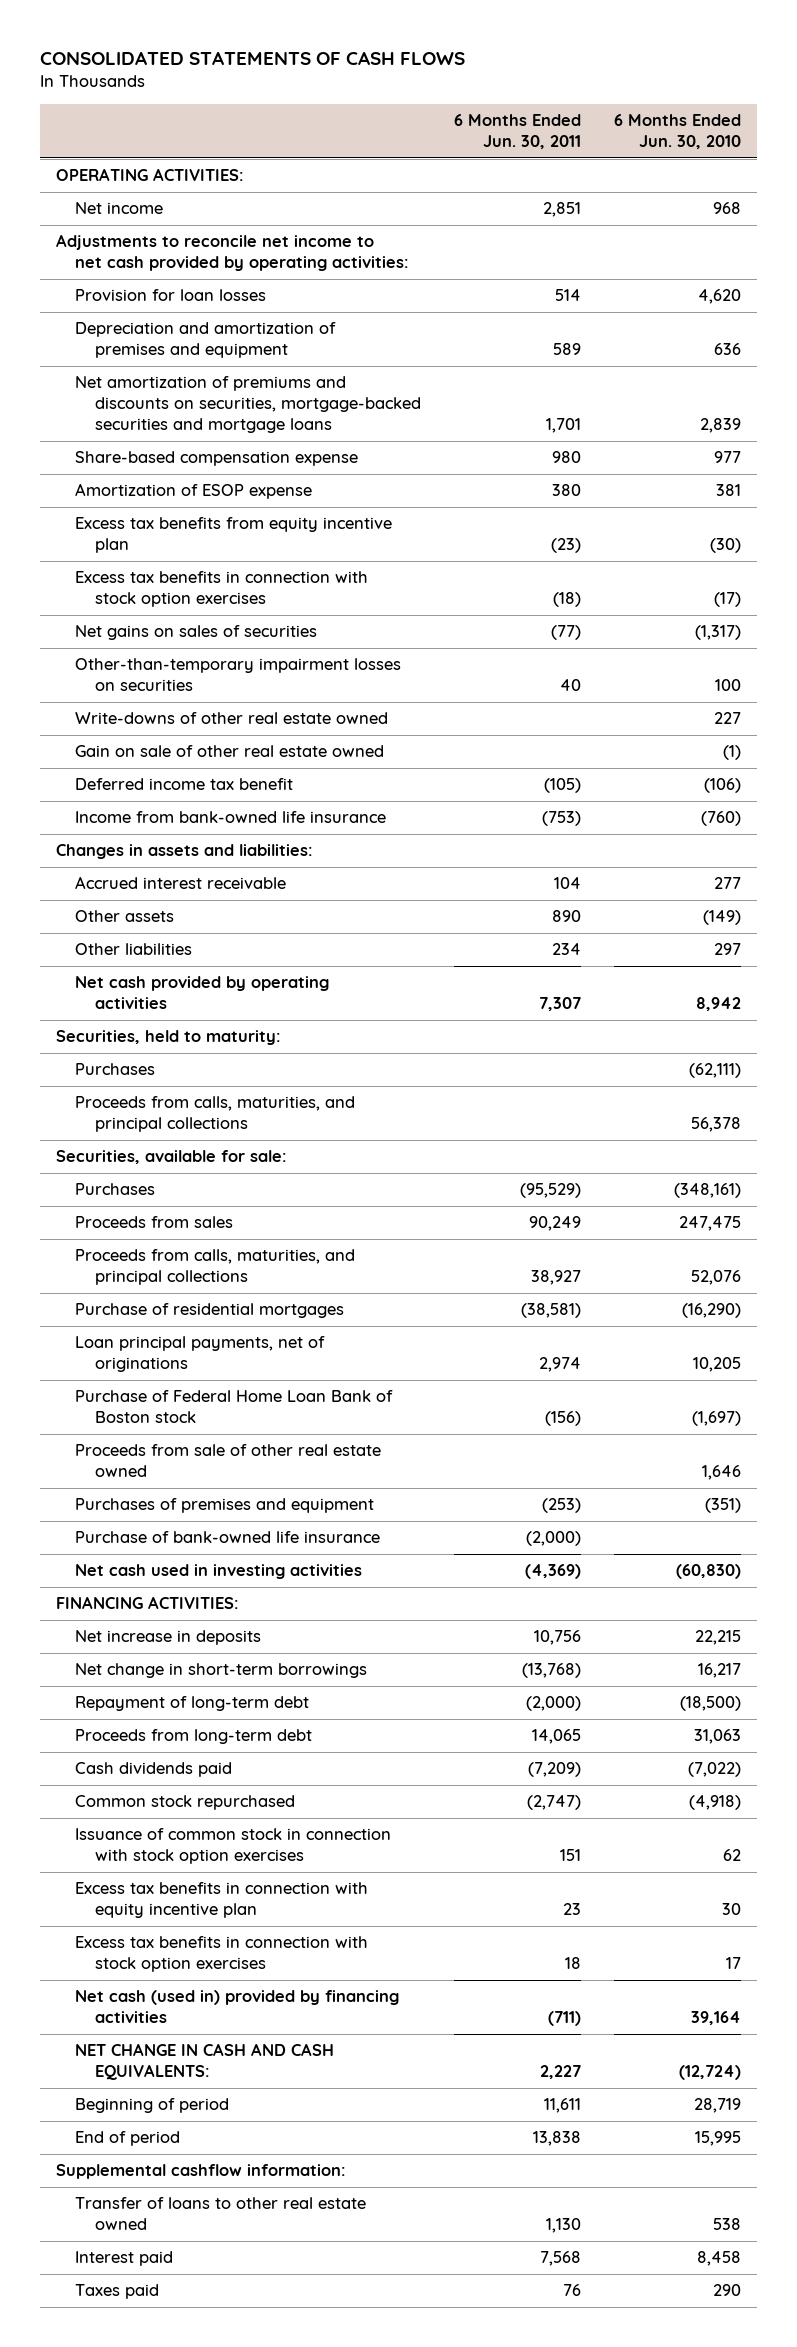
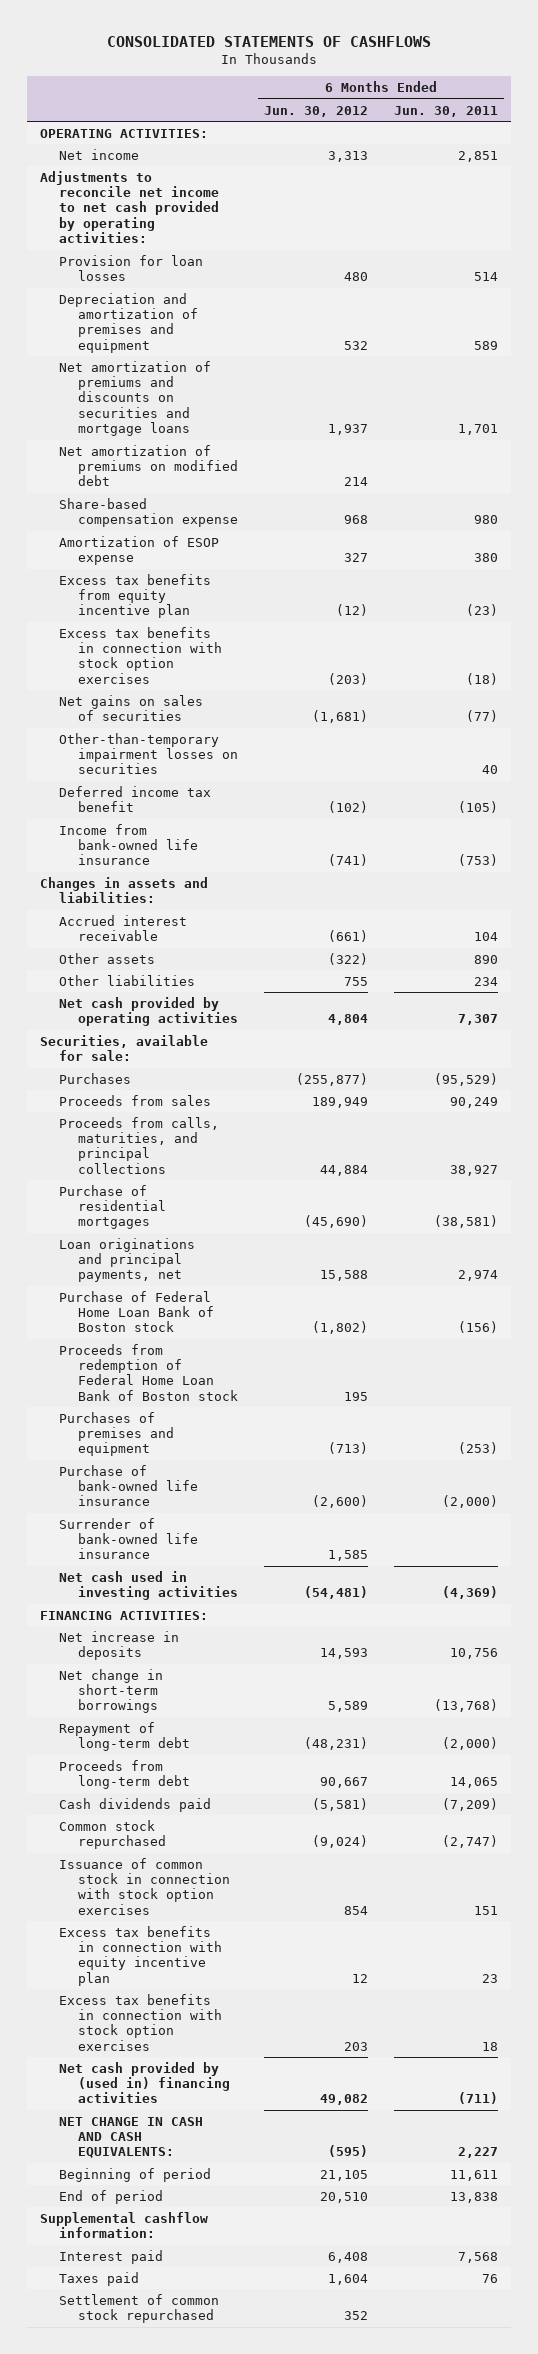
[39,51,465,66] CONSOLIDATED STATEMENTS OF CASH FLOWS -> [106,35,431,47] CONSOLIDATED STATEMENTS OF CASHFLOWS
[613,114,741,150] 6 Months Ended Jun. 30, 2010 -> none
none -> [264,105,369,117] Jun. 30, 2012
[75,376,421,434] Net amortization of premiums and discounts on securities, mortgage-backed securities and mortgage loans -> [59,360,212,436] Net amortization of premiums and discounts on securities and mortgage loans
none -> [59,444,239,487] Net amortization of premiums on modified debt
[75,712,389,725] Write-downs of other real estate owned -> none
[75,745,385,758] Gain on sale of other real estate owned -> none
[56,1030,282,1046] Securities, held to maturity: -> none
[75,1063,156,1076] Purchases -> none
[75,1096,356,1133] Proceeds from calls, maturities, and principal collections -> none
[75,1336,326,1373] Loan principal payments, net of originations -> [59,1237,196,1283] Loan originations and principal payments, net
[75,1444,382,1478] Proceeds from sale of other real estate owned -> none
none -> [59,1343,239,1401] Proceeds from redemption of Federal Home Loan Bank of Boston stock
none -> [59,1517,199,1560] Surrender of bank-owned life insurance
[75,1990,400,2024] Net cash (used in) provided by financing activities -> [59,2061,231,2104] Net cash provided by (used in) financing activities
[75,2197,367,2231] Transfer of loans to other real estate owned -> none
none -> [59,2293,220,2324] Settlement of common stock repurchased

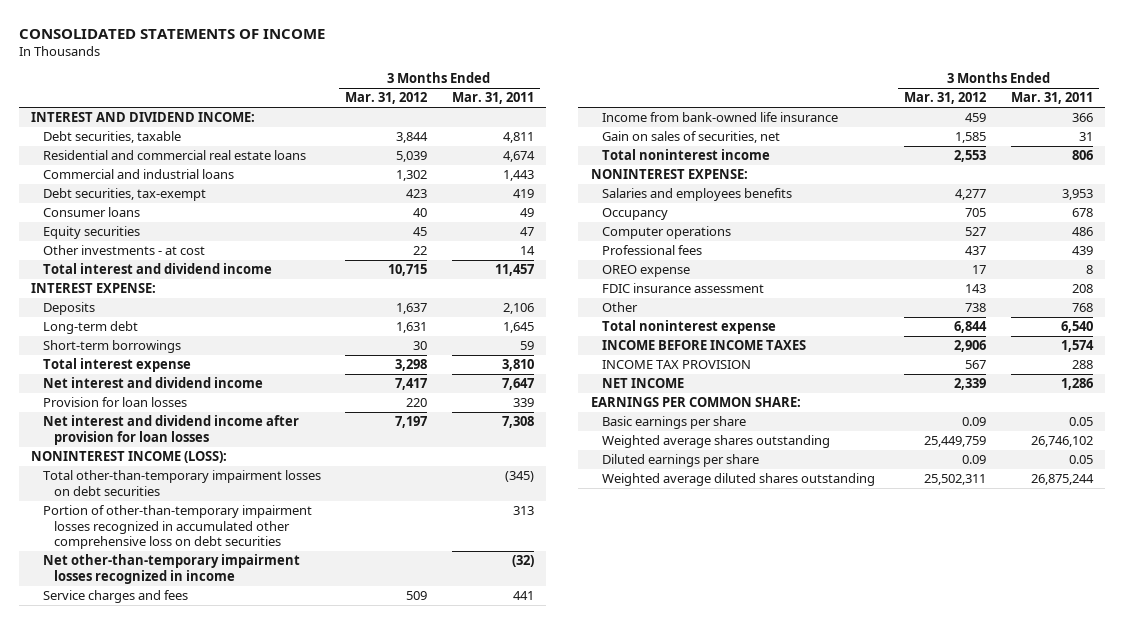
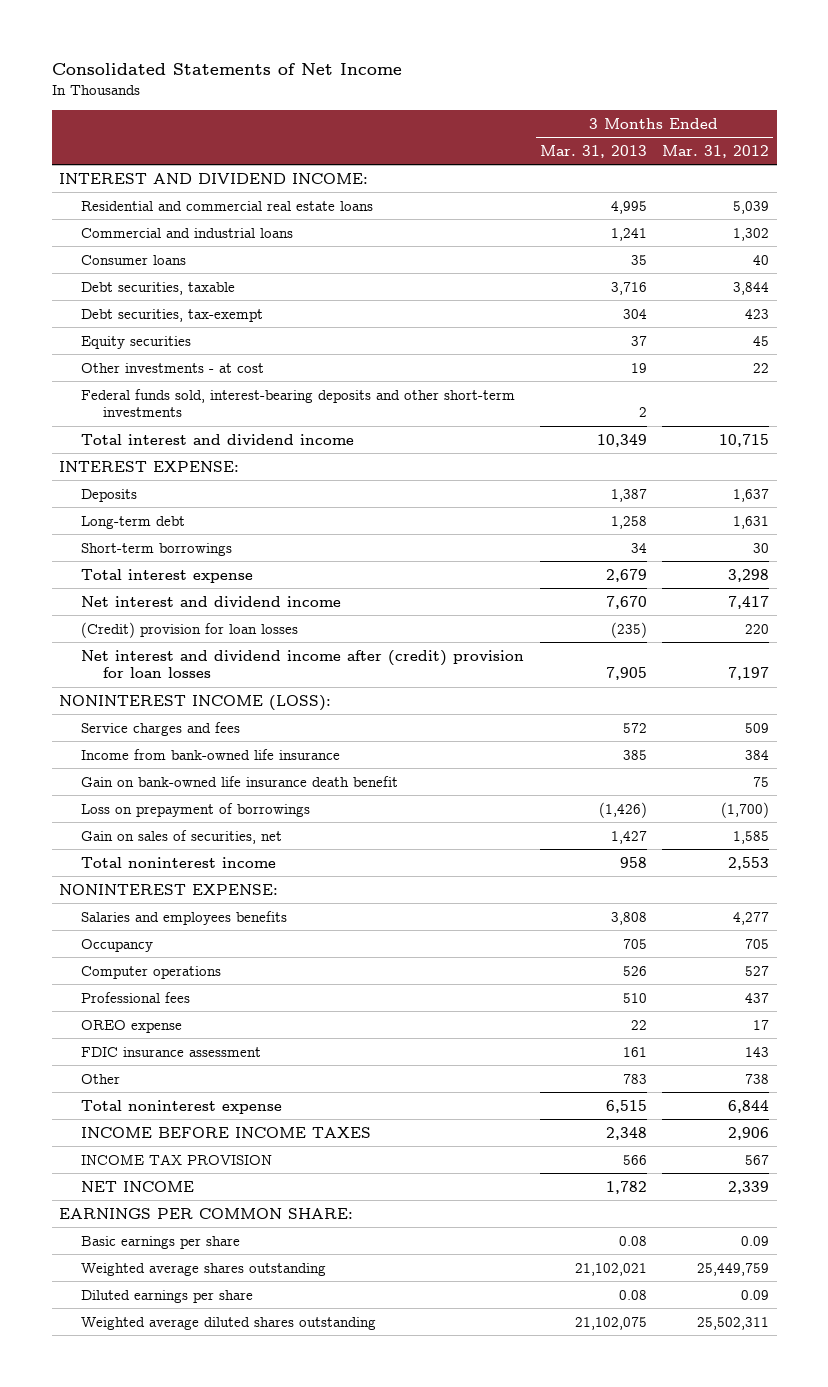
[19,29,326,40] CONSOLIDATED STATEMENTS OF INCOME -> [51,62,402,75] Consolidated Statements of Net Income
[451,92,534,105] Mar. 31, 2011 -> none
none -> [539,144,647,158] Mar. 31, 2013
[42,131,181,144] Debt securities, taxable -> [81,281,236,295] Debt securities, taxable
[42,188,206,202] Debt securities, tax-exempt -> [81,308,264,322] Debt securities, tax-exempt
none -> [81,388,516,418] Federal funds sold, interest-bearing deposits and other short-term investments
[42,397,187,408] Provision for loan losses -> [81,621,299,638] (Credit) provision for loan losses
[42,415,299,445] Net interest and dividend income after provision for loan losses -> [81,649,525,679] Net interest and dividend income after (credit) provision for loan losses
[42,470,321,496] Total other-than-temporary impairment losses on debt securities -> none
[42,505,312,550] Portion of other-than-temporary impairment losses recognized in accumulated other comprehensive loss on debt securities -> none
[42,554,300,584] Net other-than-temporary impairment losses recognized in income -> none
[965,113,987,123] 459 -> [744,749,769,760] 384
none -> [81,775,399,787] Gain on bank-owned life insurance death benefit
none -> [81,802,311,817] Loss on prepayment of borrowings

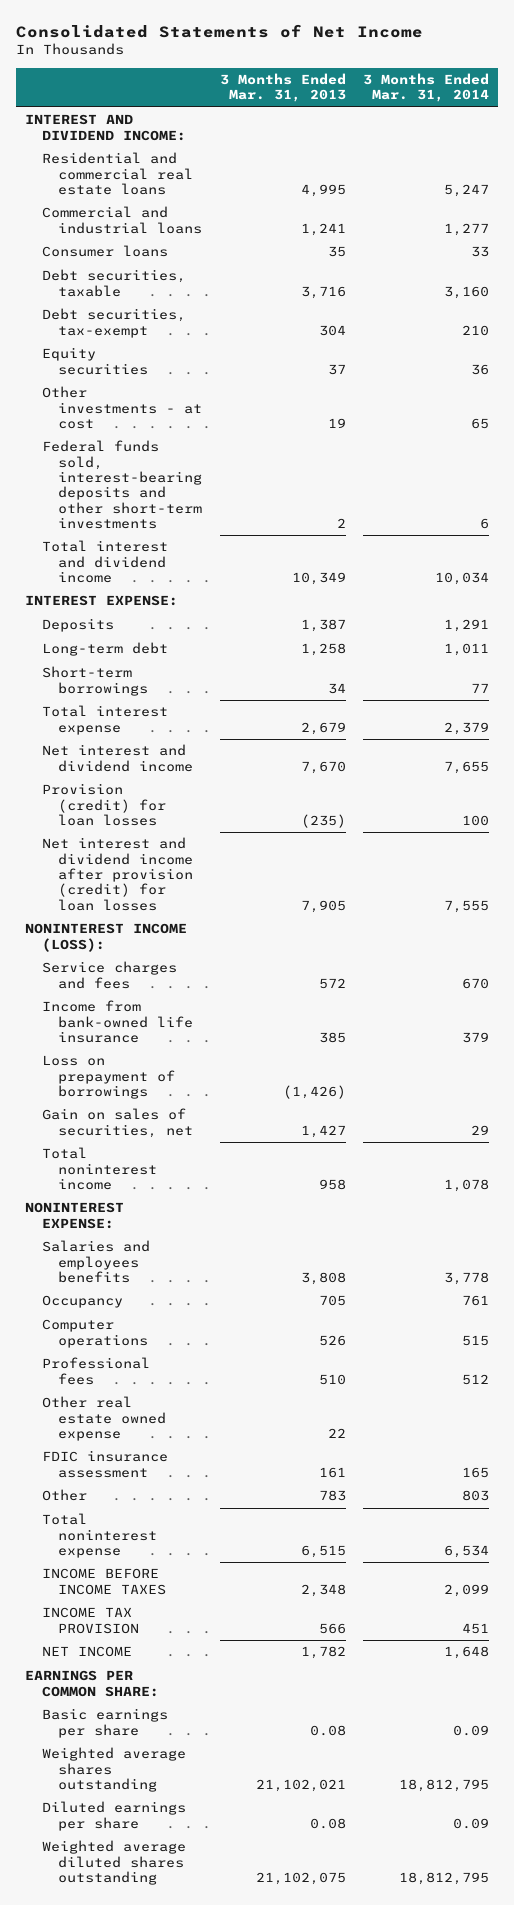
[661,144,769,158] Mar. 31, 2012 -> none
none -> [362,72,489,103] 3 Months Ended Mar. 31, 2014
[81,621,299,638] (Credit) provision for loan losses -> [41,783,167,827] Provision (credit) for loan losses
[81,649,525,679] Net interest and dividend income after (credit) provision for loan losses -> [41,837,194,911] Net interest and dividend income after provision (credit) for loan losses
[81,775,399,787] Gain on bank-owned life insurance death benefit -> none
[81,1019,183,1033] OREO expense -> [41,1396,167,1442] Other real estate owned expense

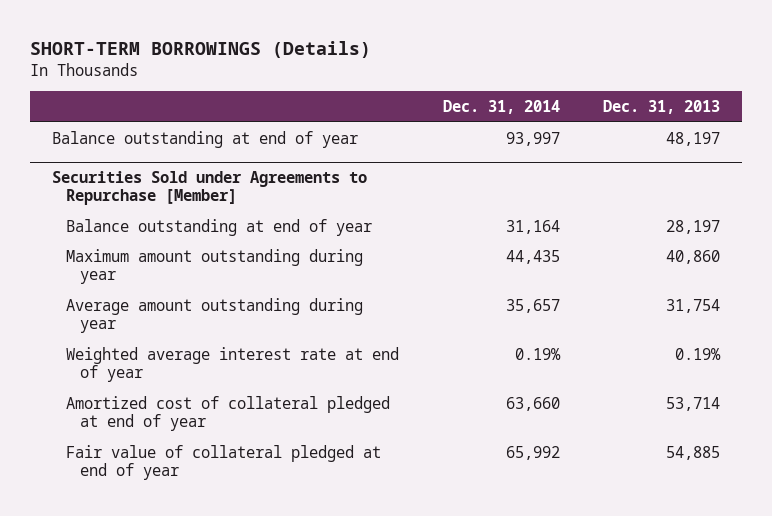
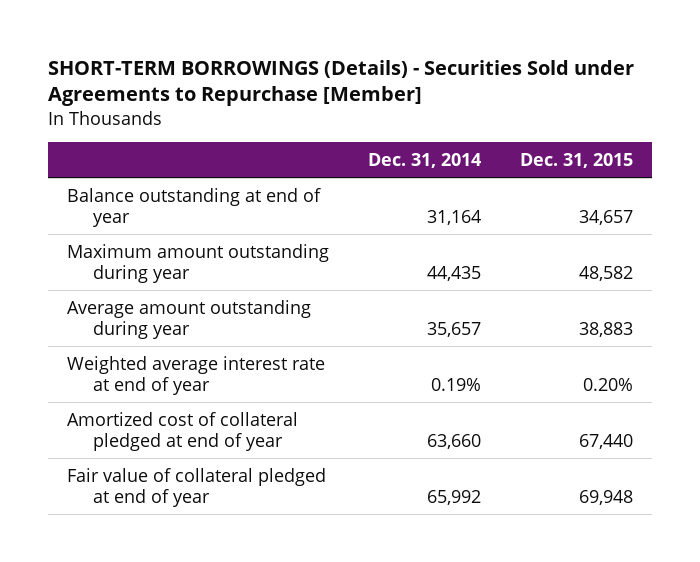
[30,40,372,58] SHORT-TERM BORROWINGS (Details) -> [47,59,634,107] SHORT-TERM BORROWINGS (Details) - Securities Sold under Agreements to Repurchase [Member]
[603,100,721,115] Dec. 31, 2013 -> none
none -> [519,152,633,168] Dec. 31, 2015
[52,130,359,148] Balance outstanding at end of year -> none
[52,170,368,206] Securities Sold under Agreements to Repurchase [Member] -> none

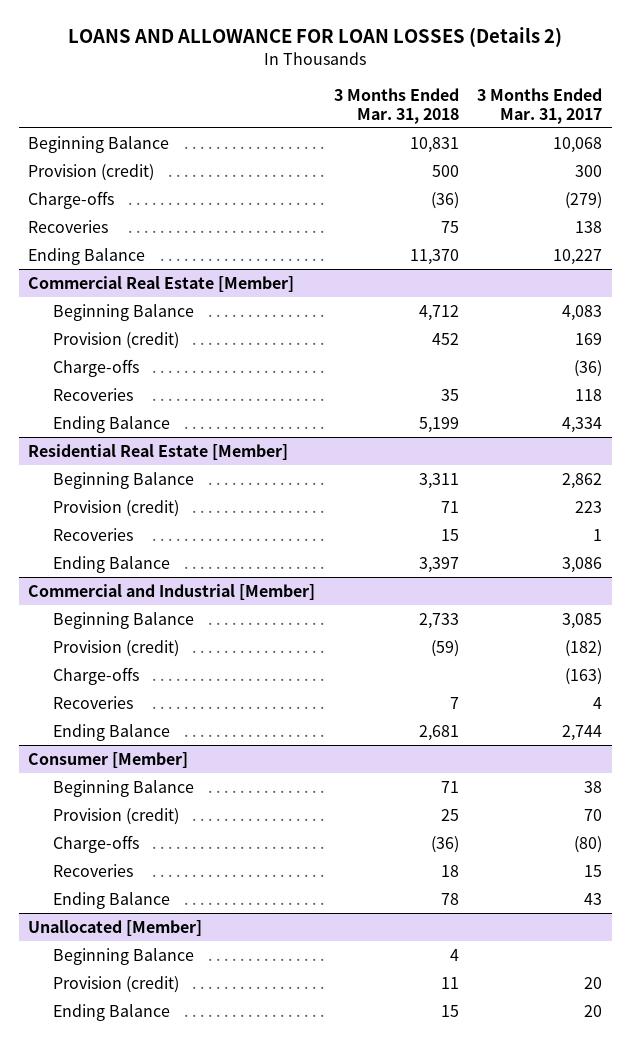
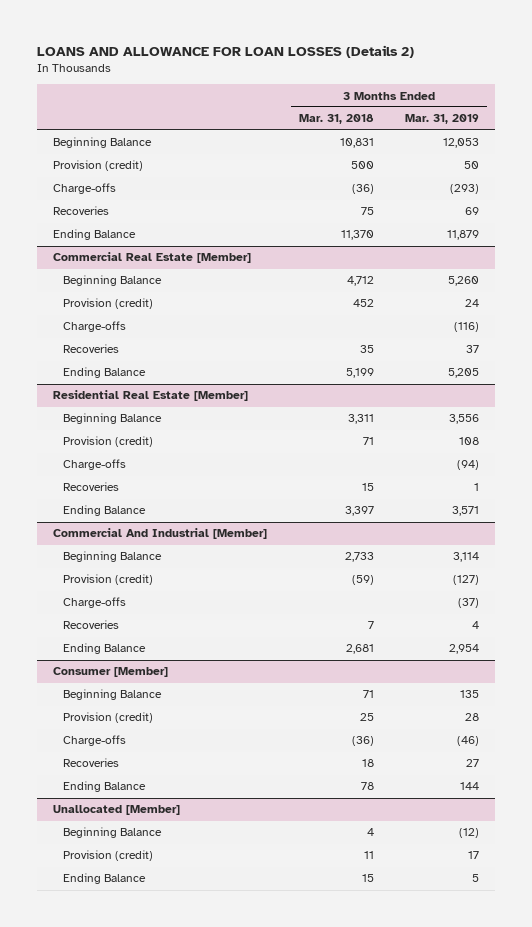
[477,87,603,124] 3 Months Ended Mar. 31, 2017 -> none
none -> [405,114,480,125] Mar. 31, 2019
none -> [62,459,126,471] Charge-offs
[27,583,315,600] Commercial and Industrial [Member] -> [53,528,268,540] Commercial And Industrial [Member]

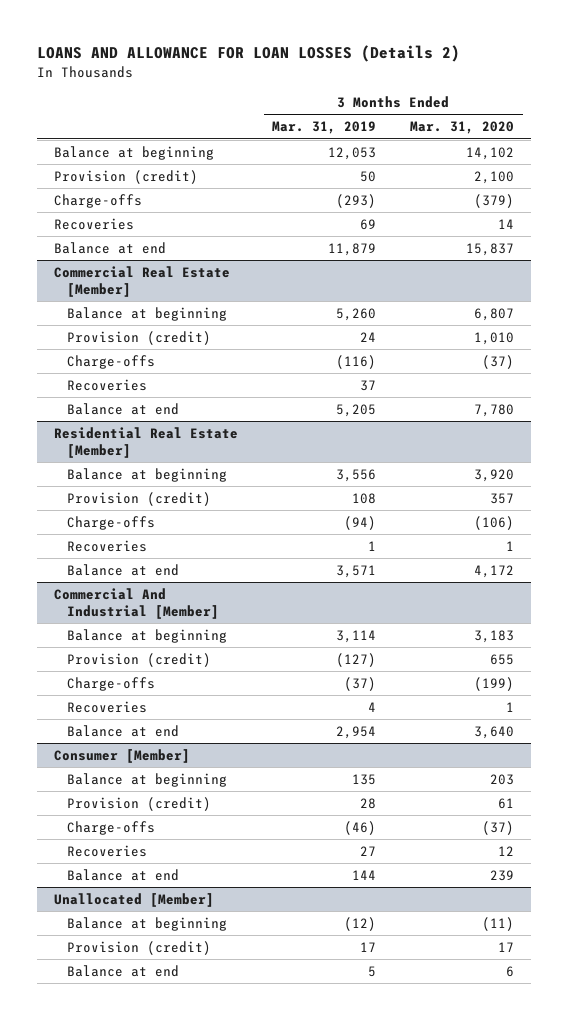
[298,114,374,125] Mar. 31, 2018 -> none
none -> [410,121,515,135] Mar. 31, 2020
[53,137,153,149] Beginning Balance -> [54,145,215,160] Balance at beginning
[53,229,137,241] Ending Balance -> [54,241,167,254] Balance at end
[62,275,162,287] Beginning Balance -> [66,306,227,321] Balance at beginning
[62,367,146,379] Ending Balance -> [66,402,179,415] Balance at end
[62,413,162,425] Beginning Balance -> [66,467,227,482] Balance at beginning
[62,505,146,517] Ending Balance -> [66,563,179,576] Balance at end
[62,551,162,563] Beginning Balance -> [66,628,227,643] Balance at beginning
[62,643,146,655] Ending Balance -> [66,724,179,737] Balance at end
[62,689,162,701] Beginning Balance -> [66,772,227,787] Balance at beginning
[62,781,146,793] Ending Balance -> [66,868,179,881] Balance at end
[62,827,162,839] Beginning Balance -> [66,916,227,931] Balance at beginning
[62,873,146,885] Ending Balance -> [66,964,179,977] Balance at end

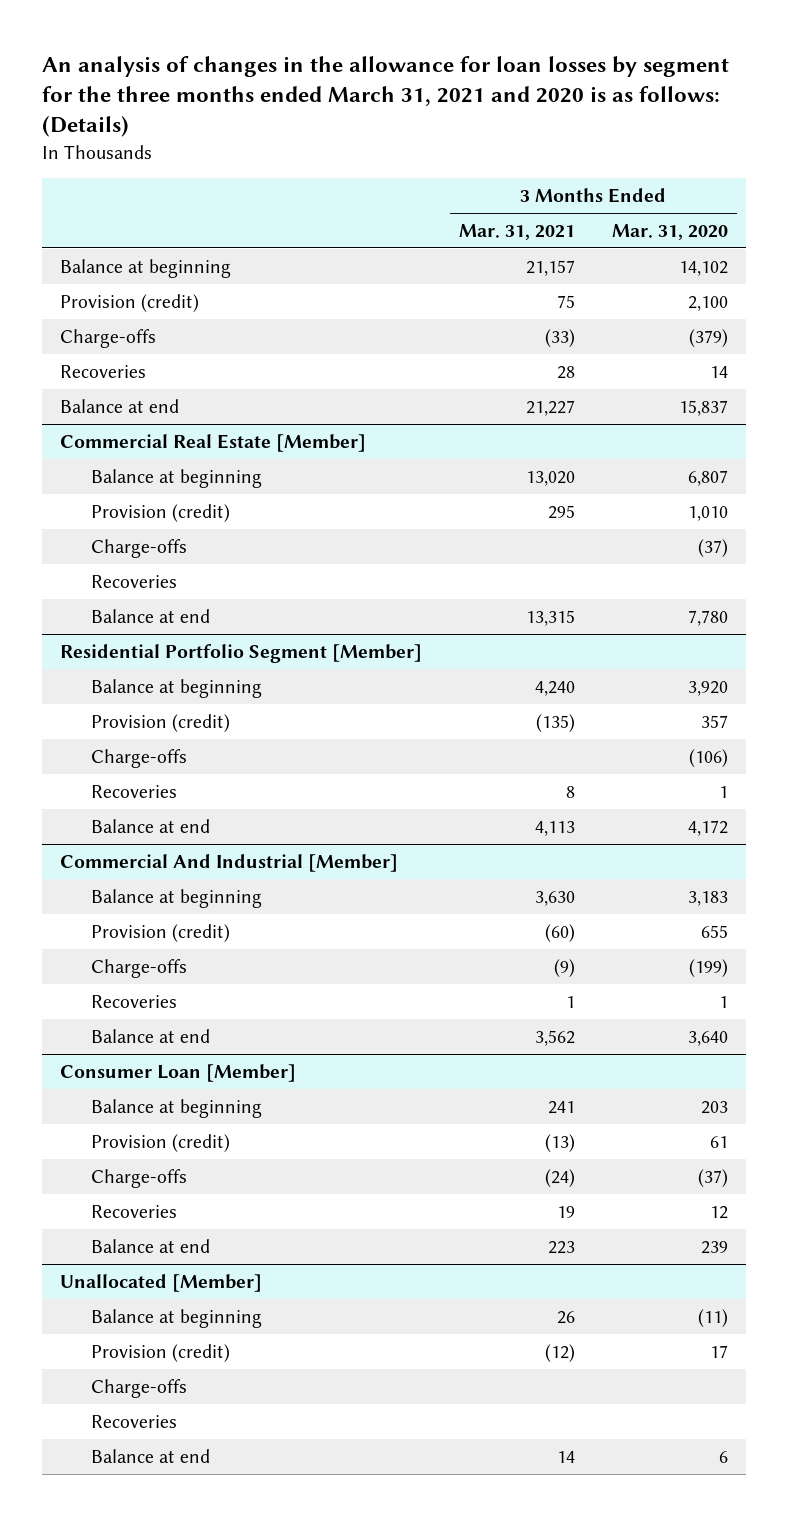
[37,45,461,63] LOANS AND ALLOWANCE FOR LOAN LOSSES (Details 2) -> [41,55,729,138] An analysis of changes in the allowance for loan losses by segment for the three months ended March 31, 2021 and 2020 is as follows: (Details)
[272,121,377,135] Mar. 31, 2019 -> none
none -> [458,223,575,240] Mar. 31, 2021
[54,426,239,458] Residential Real Estate [Member] -> [59,643,422,663] Residential Portfolio Segment [Member]
[54,748,191,763] Consumer [Member] -> [59,1063,296,1082] Consumer Loan [Member]
none -> [90,1378,187,1398] Charge-offs
none -> [90,1414,177,1428] Recoveries

